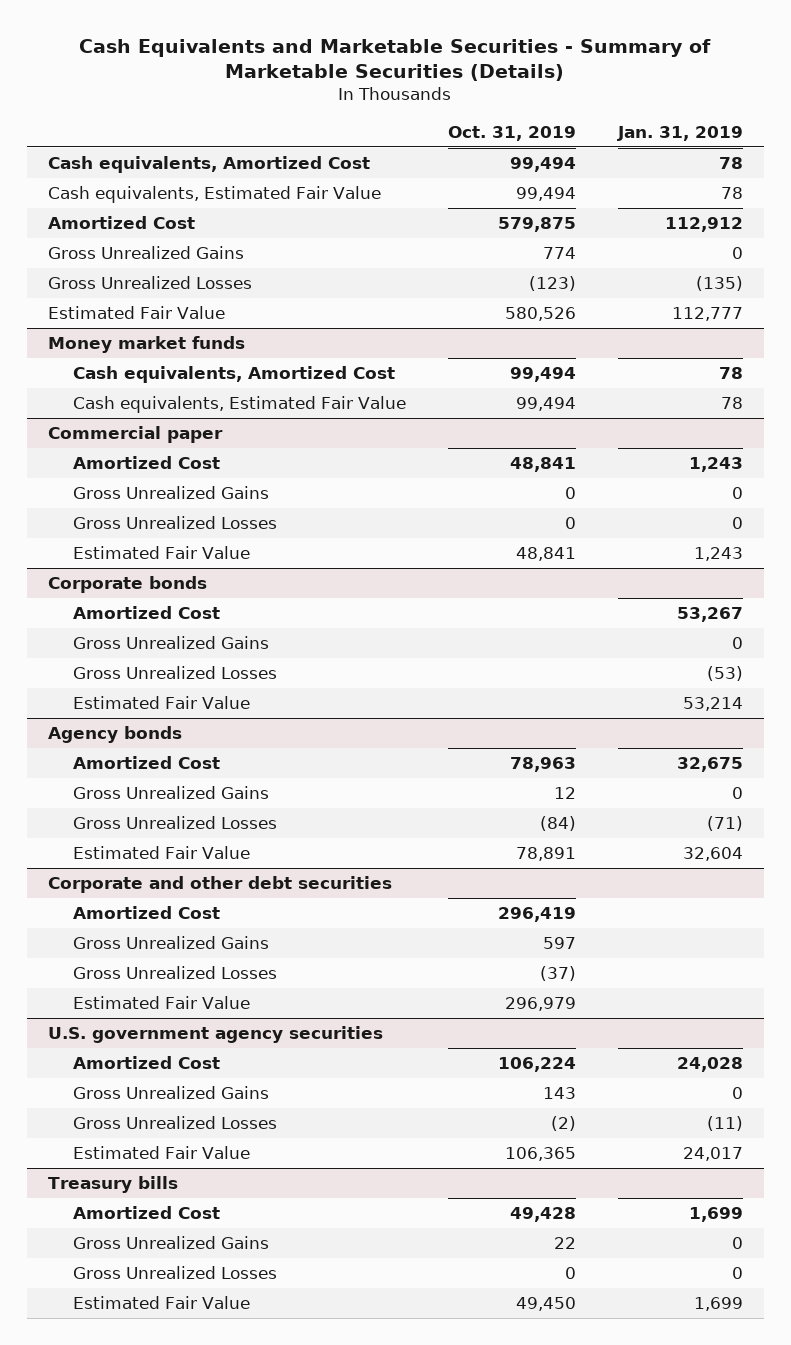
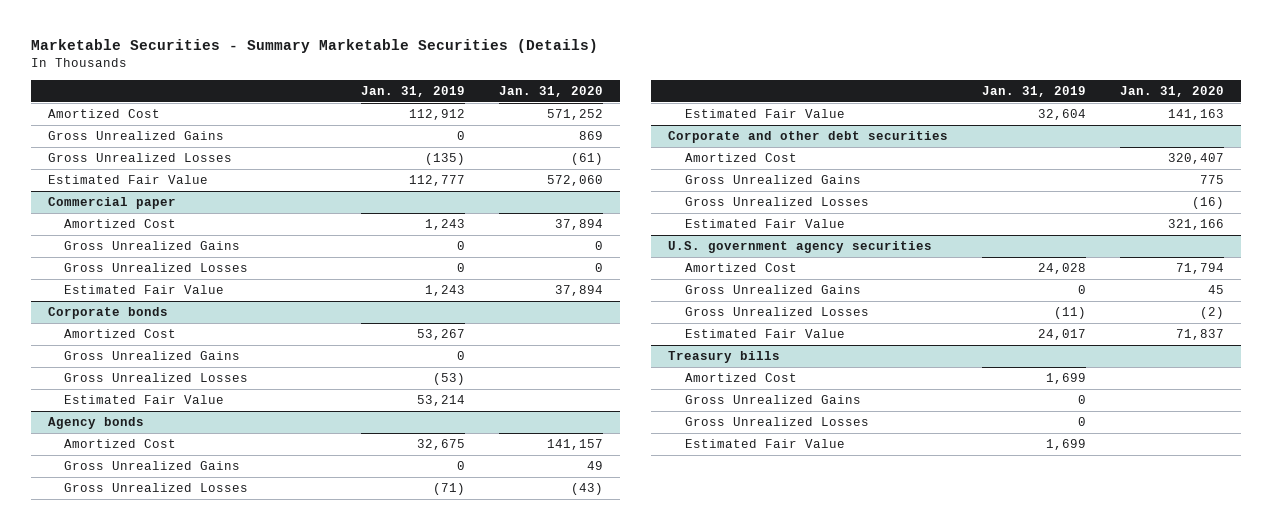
[79,38,712,82] Cash Equivalents and Marketable Securities - Summary of Marketable Securities (Details) -> [30,39,598,54] Marketable Securities - Summary Marketable Securities (Details)
[448,125,577,141] Oct. 31, 2019 -> none
none -> [499,85,604,97] Jan. 31, 2020
[48,155,371,173] Cash equivalents, Amortized Cost -> none
[48,185,382,203] Cash equivalents, Estimated Fair Value -> none
[48,335,246,353] Money market funds -> none
[73,365,396,383] Cash equivalents, Amortized Cost -> none
[73,395,407,413] Cash equivalents, Estimated Fair Value -> none

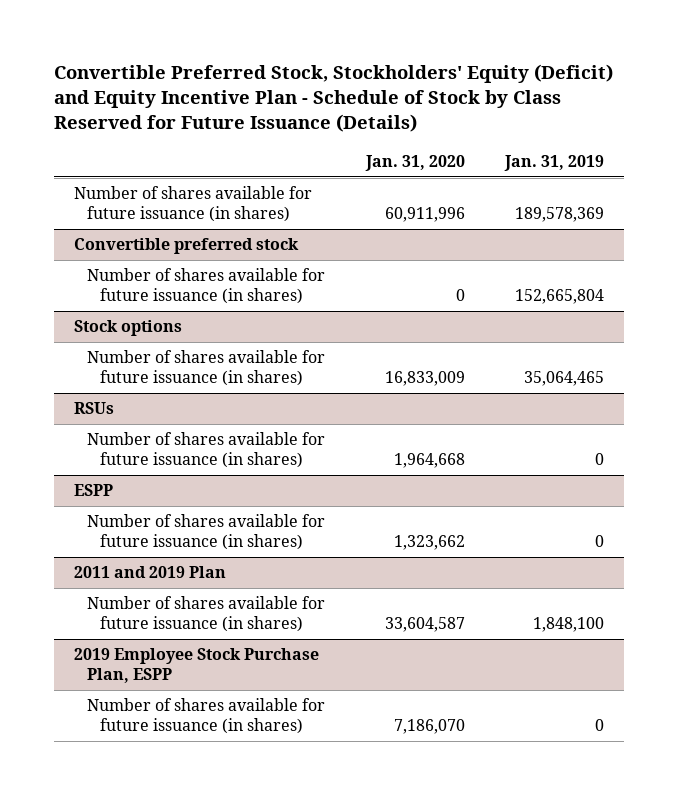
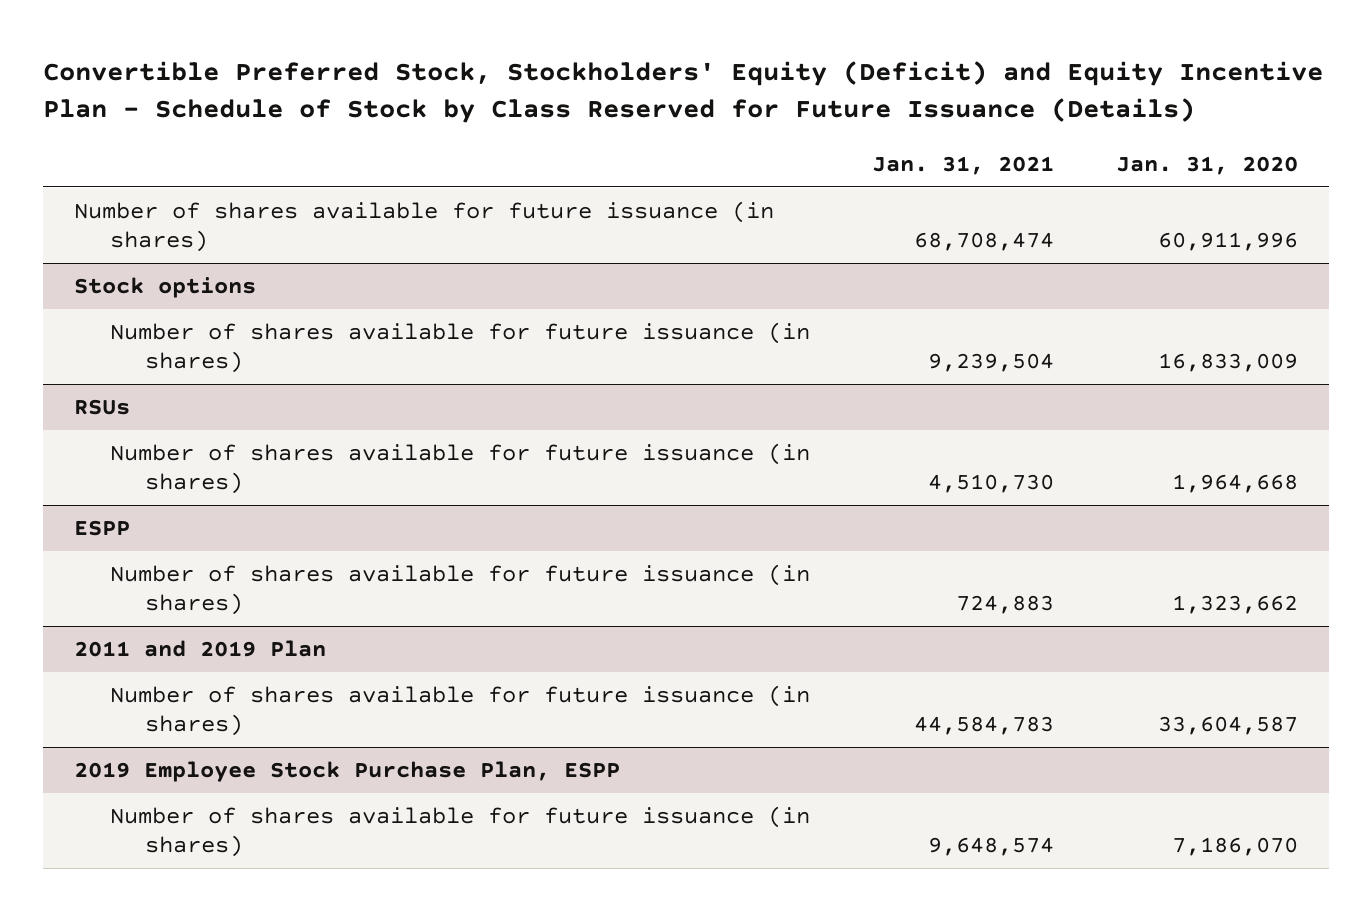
[503,154,604,171] Jan. 31, 2019 -> none
none -> [871,155,1054,175] Jan. 31, 2021
[74,238,300,255] Convertible preferred stock -> none
[87,268,326,305] Number of shares available for future issuance (in shares) -> none

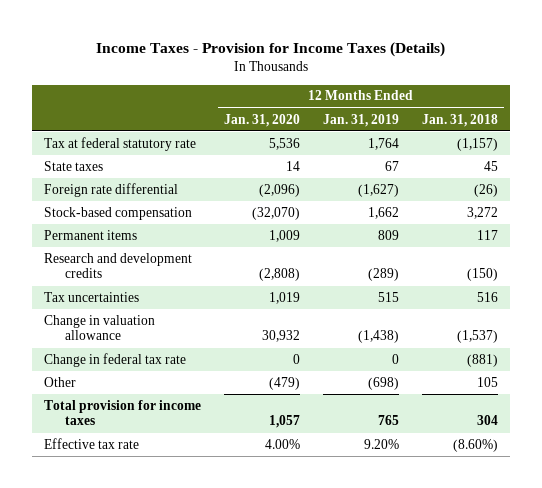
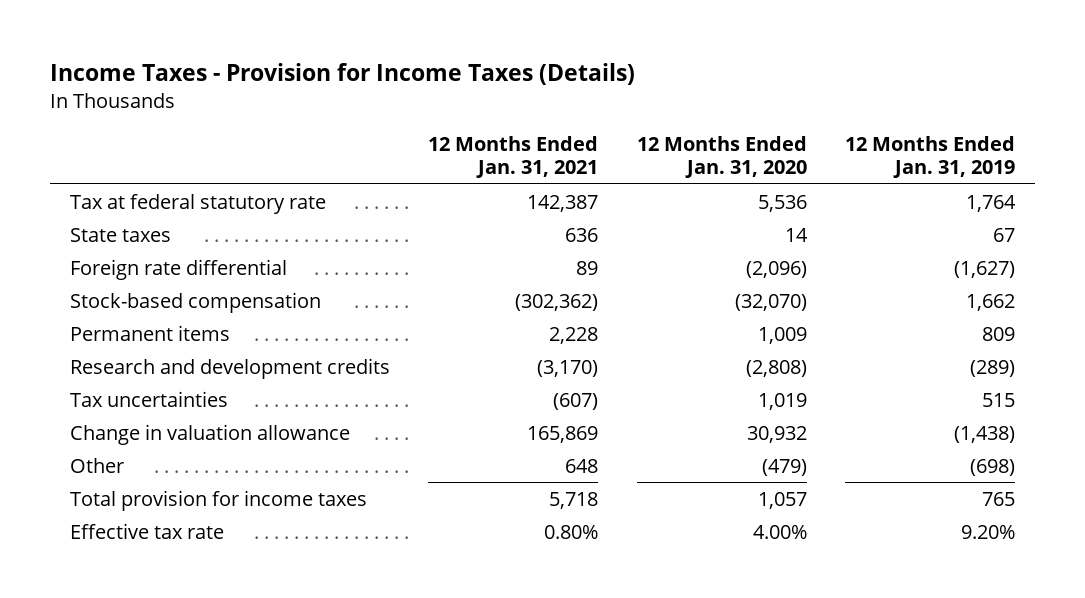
[422,113,499,127] Jan. 31, 2018 -> none
none -> [428,135,599,178] 12 Months Ended Jan. 31, 2021
[43,352,186,367] Change in federal tax rate -> none

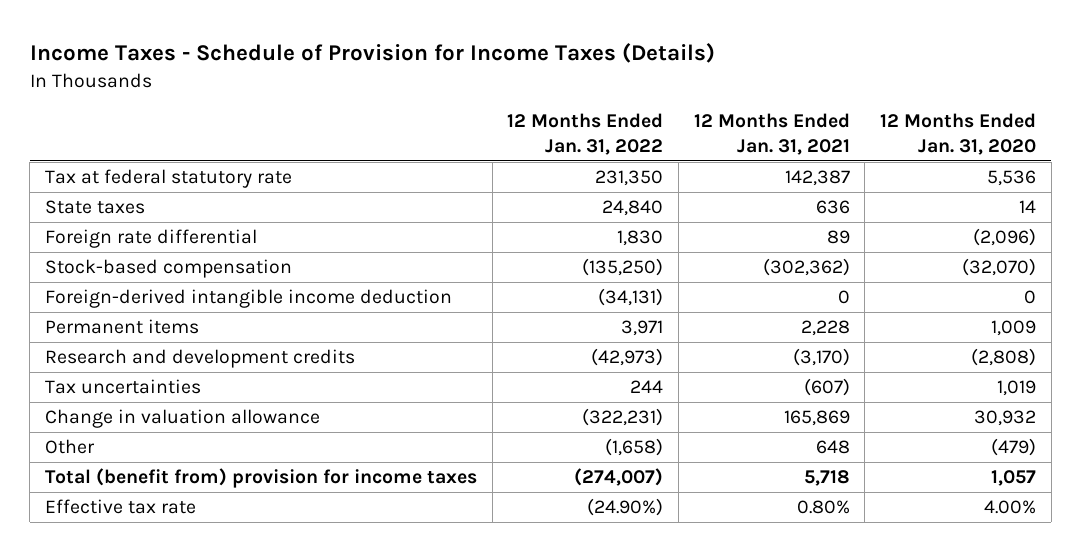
[50,62,636,85] Income Taxes - Provision for Income Taxes (Details) -> [29,43,715,64] Income Taxes - Schedule of Provision for Income Taxes (Details)
[845,135,1016,178] 12 Months Ended Jan. 31, 2019 -> none
none -> [507,113,664,155] 12 Months Ended Jan. 31, 2022
none -> [45,289,453,309] Foreign-derived intangible income deduction
[69,489,367,511] Total provision for income taxes -> [45,468,478,489] Total (benefit from) provision for income taxes

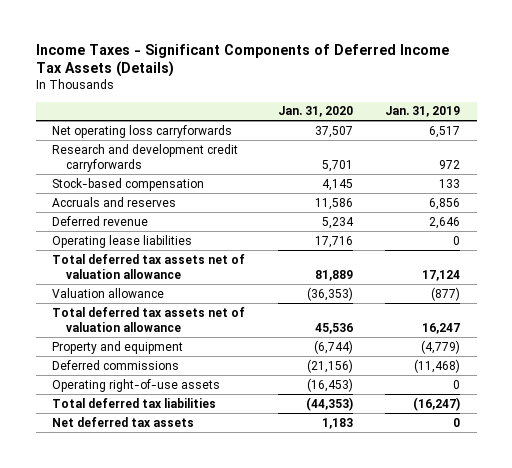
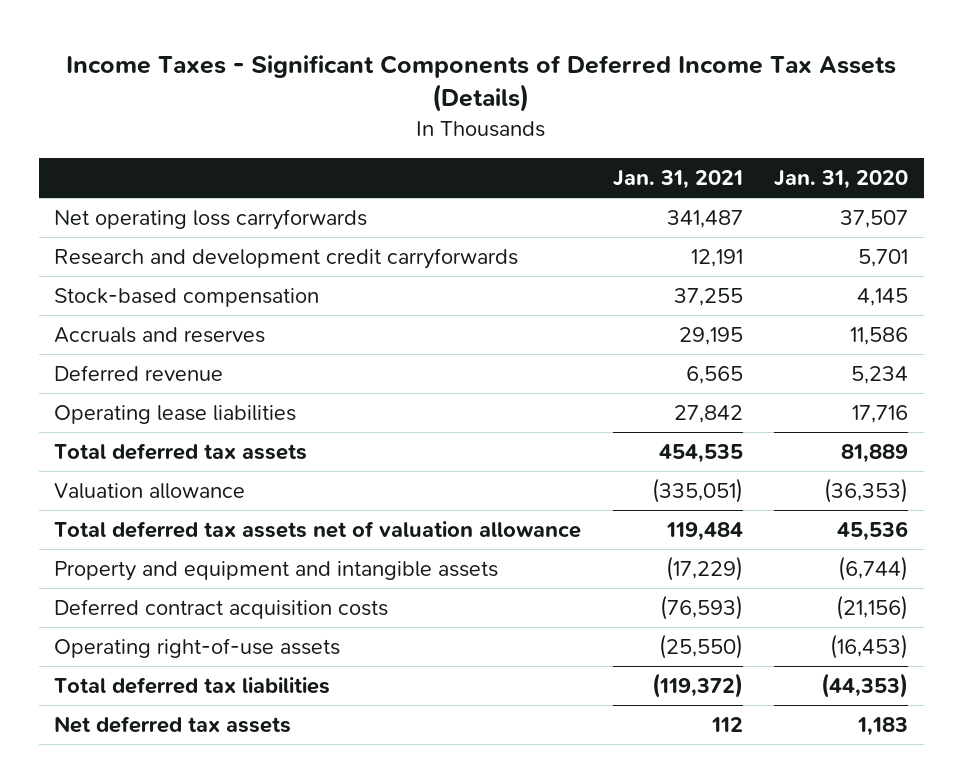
[385,106,461,118] Jan. 31, 2019 -> none
none -> [612,169,743,189] Jan. 31, 2021
[52,253,246,280] Total deferred tax assets net of valuation allowance -> [54,443,308,461] Total deferred tax assets
[52,340,184,354] Property and equipment -> [54,561,499,582] Property and equipment and intangible assets
[52,359,180,370] Deferred commissions -> [54,599,389,620] Deferred contract acquisition costs

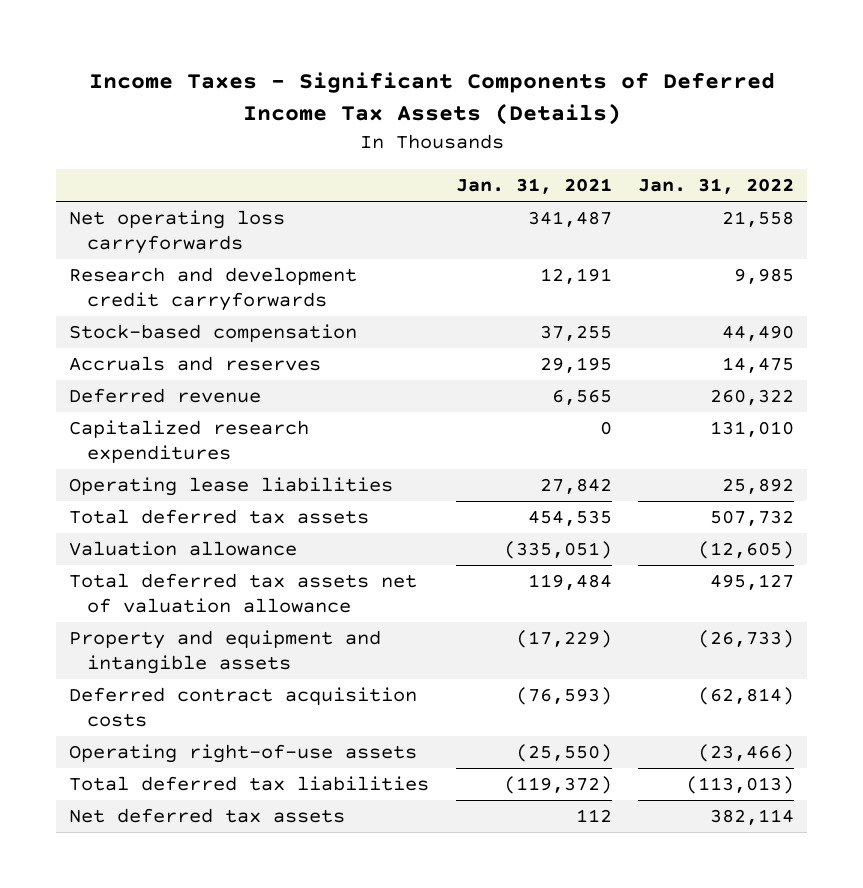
[773,169,908,189] Jan. 31, 2020 -> none
none -> [637,177,794,194] Jan. 31, 2022
none -> [69,420,310,463] Capitalized research expenditures

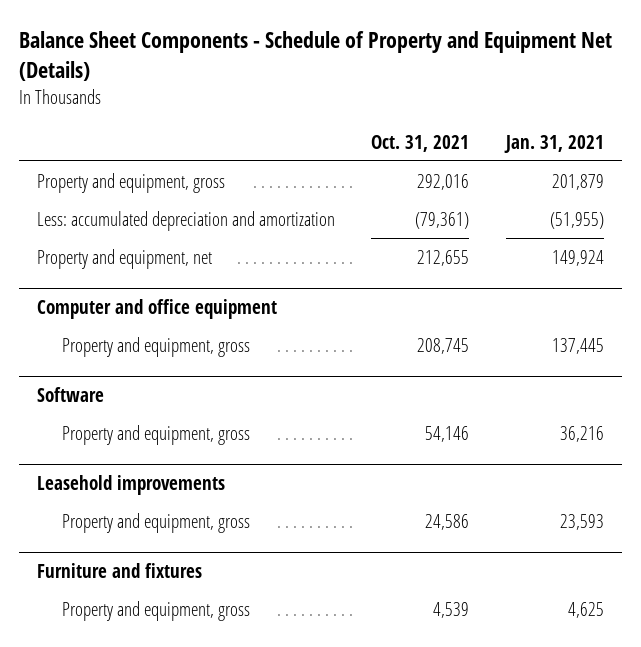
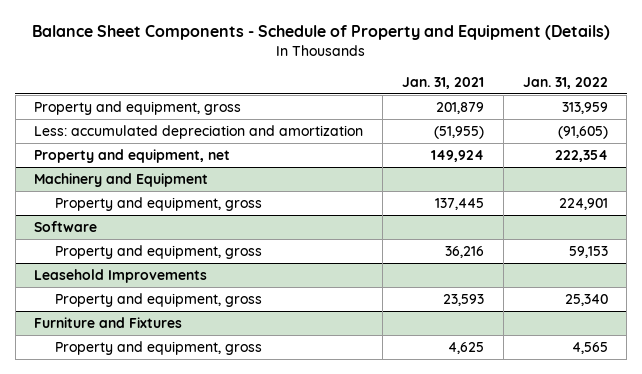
[18,31,612,82] Balance Sheet Components - Schedule of Property and Equipment Net (Details) -> [31,24,610,40] Balance Sheet Components - Schedule of Property and Equipment (Details)
[371,134,470,152] Oct. 31, 2021 -> none
none -> [522,76,608,89] Jan. 31, 2022
[36,298,277,319] Computer and office equipment -> none
none -> [34,172,209,187] Machinery and Equipment
[36,474,225,495] Leasehold improvements -> [34,268,208,283] Leasehold Improvements
[36,562,202,578] Furniture and fixtures -> [34,316,183,328] Furniture and Fixtures

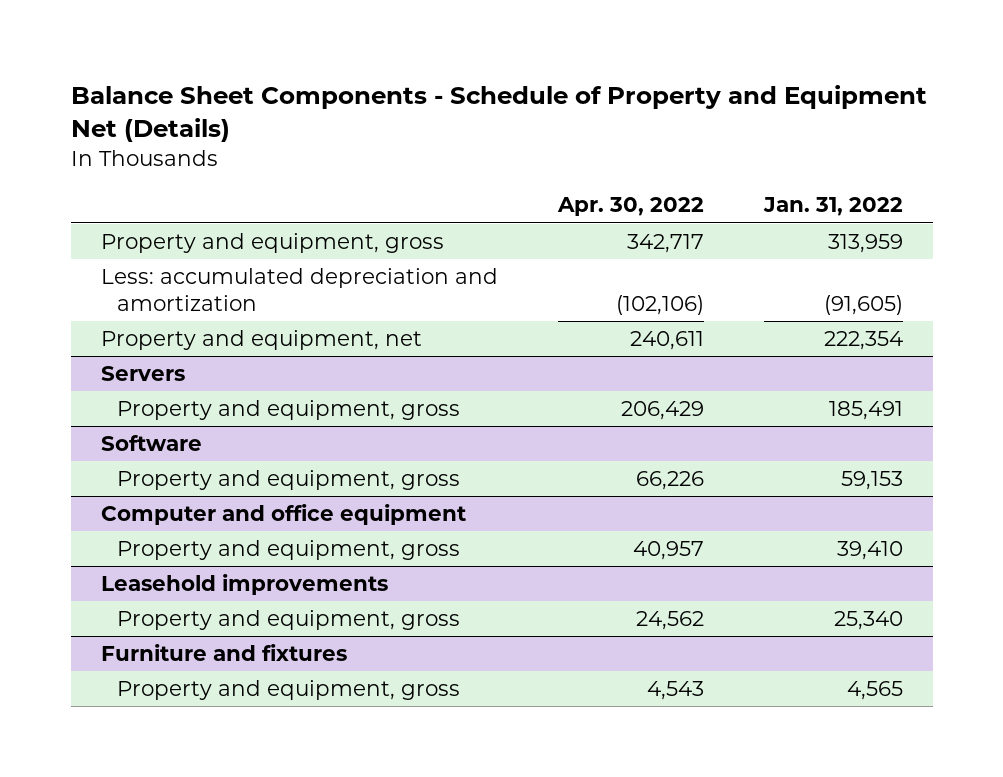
[31,24,610,40] Balance Sheet Components - Schedule of Property and Equipment (Details) -> [70,84,927,143] Balance Sheet Components - Schedule of Property and Equipment Net (Details)
[401,76,484,89] Jan. 31, 2021 -> none
none -> [556,197,704,217] Apr. 30, 2022
[34,172,209,187] Machinery and Equipment -> none
none -> [100,366,185,382] Servers
[558,197,608,210] 224,901 -> [828,401,903,421] 185,491
none -> [100,504,466,526] Computer and office equipment
none -> [116,540,460,561] Property and equipment, gross
[34,268,208,283] Leasehold Improvements -> [100,574,388,596] Leasehold improvements
[34,316,183,328] Furniture and Fixtures -> [100,644,347,662] Furniture and fixtures

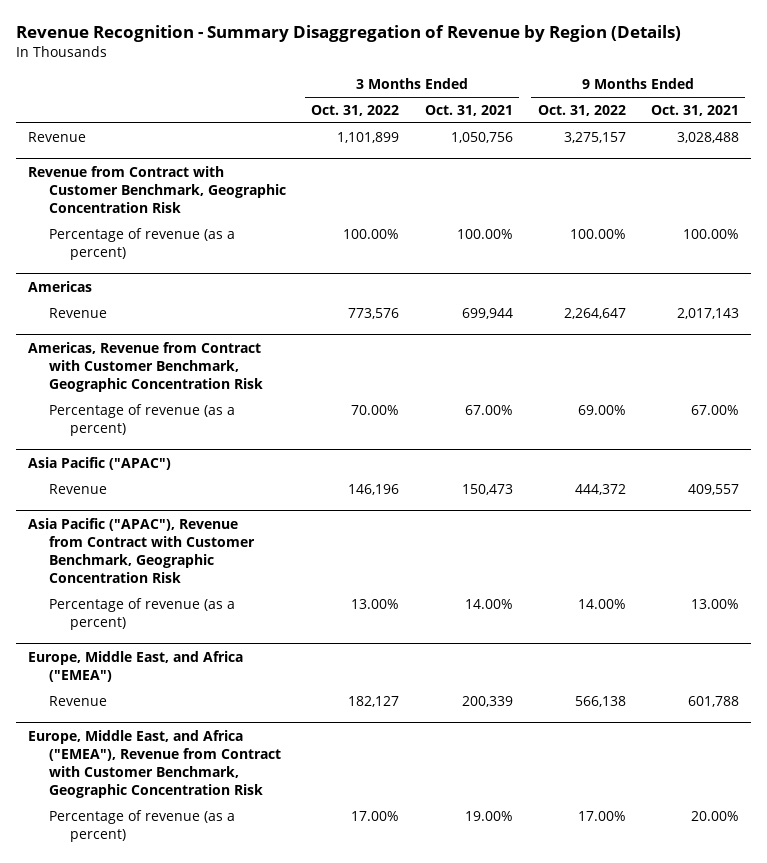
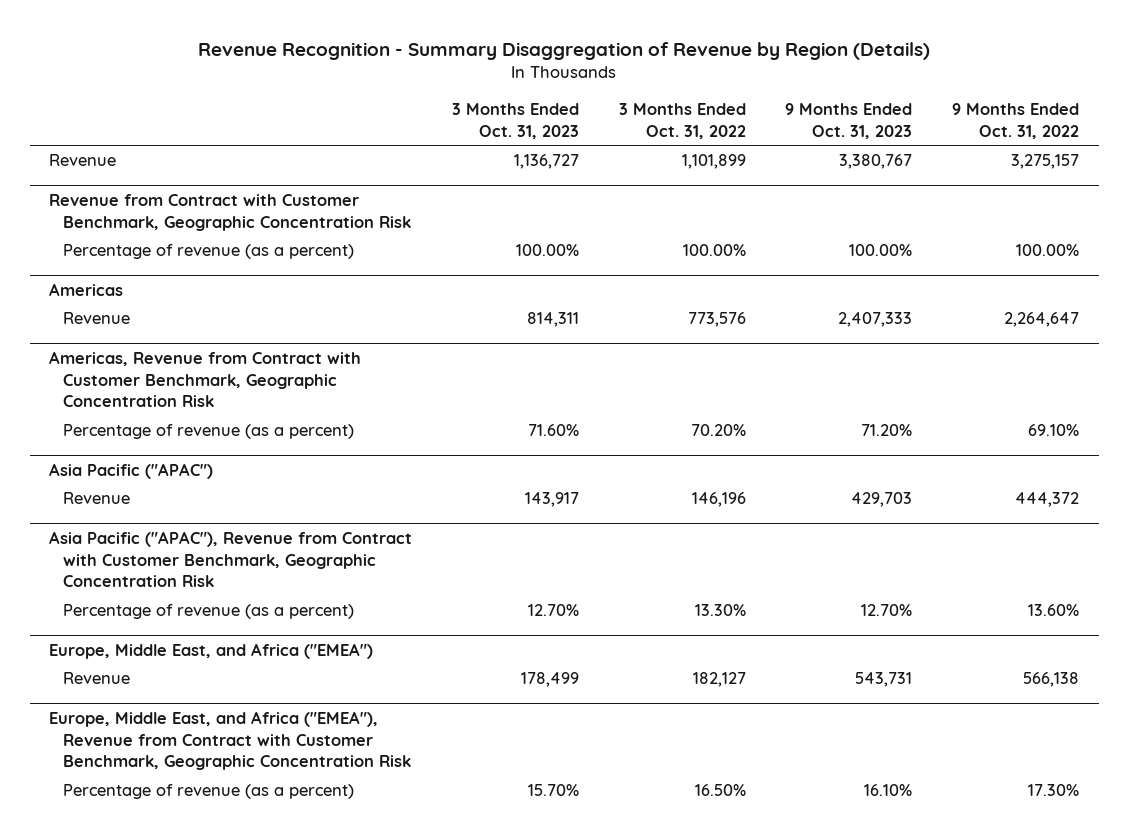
[424,105,513,117] Oct. 31, 2021 -> none
[650,105,739,117] Oct. 31, 2021 -> none
none -> [451,103,579,139] 3 Months Ended Oct. 31, 2023
none -> [785,103,913,139] 9 Months Ended Oct. 31, 2023
[351,405,400,416] 70.00% -> [690,424,746,437] 70.20%
[577,405,626,416] 69.00% -> [1027,424,1079,437] 69.10%
[351,599,400,610] 13.00% -> [694,604,746,617] 13.30%
[577,599,626,610] 14.00% -> [1027,604,1079,617] 13.60%
[351,811,400,822] 17.00% -> [694,784,746,797] 16.50%
[577,811,626,822] 17.00% -> [1027,784,1079,797] 17.30%

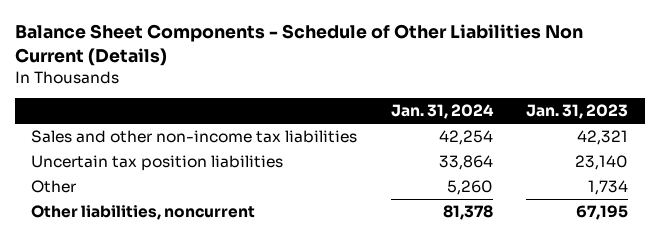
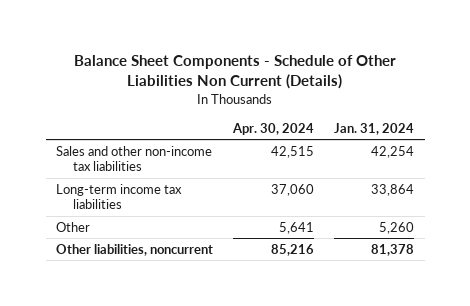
[526,104,629,120] Jan. 31, 2023 -> none
none -> [232,123,315,136] Apr. 30, 2024
[31,155,284,172] Uncertain tax position liabilities -> [55,183,182,210] Long-term income tax liabilities

